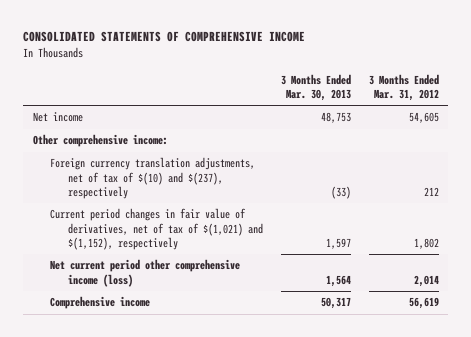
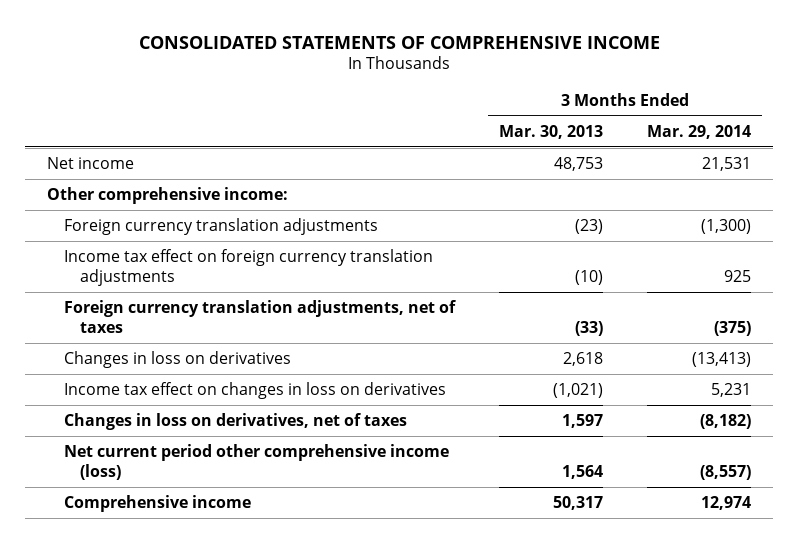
[368,73,439,101] 3 Months Ended Mar. 31, 2012 -> none
none -> [647,124,752,139] Mar. 29, 2014
none -> [63,217,378,235] Foreign currency translation adjustments
none -> [63,248,433,286] Income tax effect on foreign currency translation adjustments
[50,157,256,199] Foreign currency translation adjustments, net of tax of $(10) and $(237), respectively -> [63,299,456,333] Foreign currency translation adjustments, net of taxes
none -> [63,350,291,368] Changes in loss on derivatives
none -> [63,381,446,399] Income tax effect on changes in loss on derivatives
[50,208,263,250] Current period changes in fair value of derivatives, net of tax of $(1,021) and $(1,152), respectively -> [63,412,407,430] Changes in loss on derivatives, net of taxes

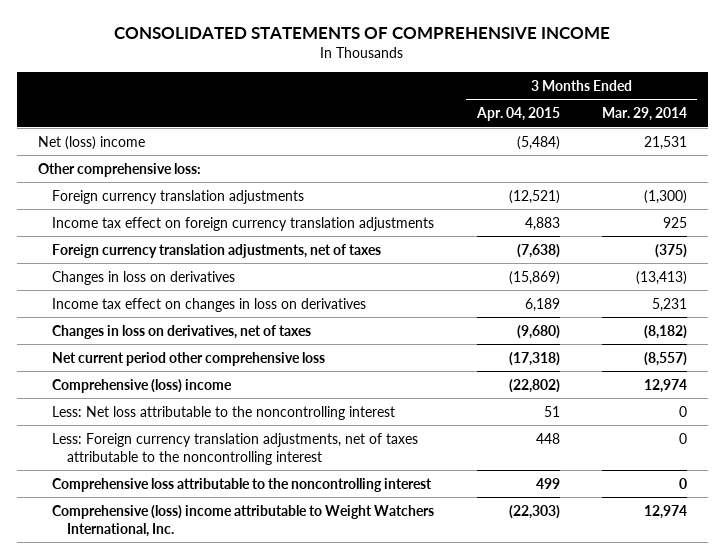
[498,124,603,139] Mar. 30, 2013 -> none
none -> [475,107,560,122] Apr. 04, 2015
[47,156,135,169] Net income -> [38,135,146,150] Net (loss) income
[47,186,289,204] Other comprehensive income: -> [38,162,202,177] Other comprehensive loss:
[63,443,449,480] Net current period other comprehensive income (loss) -> [52,351,326,366] Net current period other comprehensive loss
[63,494,251,512] Comprehensive income -> [52,378,233,393] Comprehensive (loss) income
none -> [52,405,396,420] Less: Net loss attributable to the noncontrolling interest
none -> [52,432,419,465] Less: Foreign currency translation adjustments, net of taxes attributable to the noncontrolling interest
none -> [52,477,433,492] Comprehensive loss attributable to the noncontrolling interest
none -> [52,504,435,537] Comprehensive (loss) income attributable to Weight Watchers International, Inc.

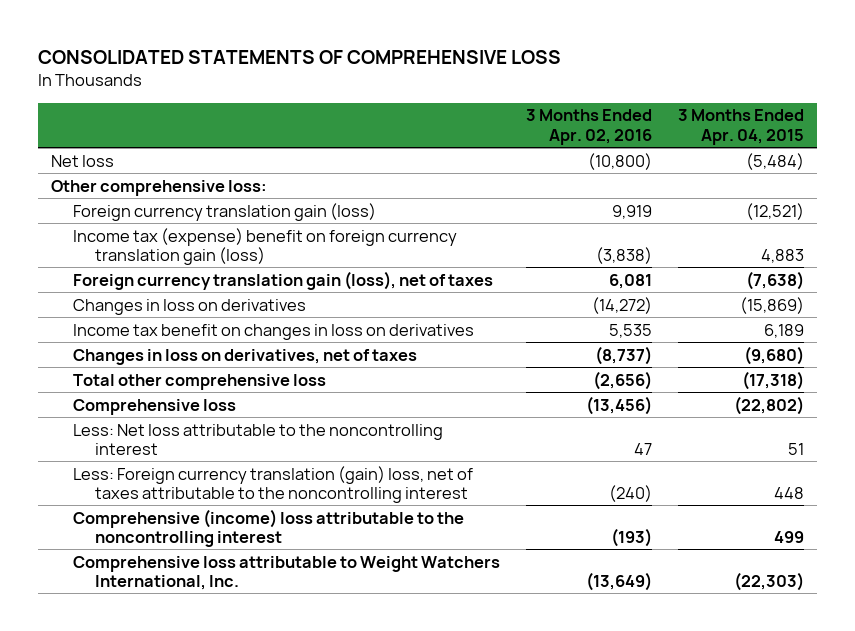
[114,27,611,40] CONSOLIDATED STATEMENTS OF COMPREHENSIVE INCOME -> [37,49,561,64] CONSOLIDATED STATEMENTS OF COMPREHENSIVE LOSS
[601,107,687,122] Mar. 29, 2014 -> none
none -> [525,109,652,145] 3 Months Ended Apr. 02, 2016
[38,135,146,150] Net (loss) income -> [50,154,114,167] Net loss
[52,189,305,204] Foreign currency translation adjustments -> [72,202,376,221] Foreign currency translation gain (loss)
[52,216,435,231] Income tax effect on foreign currency translation adjustments -> [72,227,457,266] Income tax (expense) benefit on foreign currency translation gain (loss)
[52,243,382,258] Foreign currency translation adjustments, net of taxes -> [72,270,493,290] Foreign currency translation gain (loss), net of taxes
[52,297,367,312] Income tax effect on changes in loss on derivatives -> [72,323,474,340] Income tax benefit on changes in loss on derivatives
[52,351,326,366] Net current period other comprehensive loss -> [72,373,326,390] Total other comprehensive loss
[52,378,233,393] Comprehensive (loss) income -> [72,398,236,415] Comprehensive loss
[52,432,419,465] Less: Foreign currency translation adjustments, net of taxes attributable to the noncontrolling interest -> [72,465,473,504] Less: Foreign currency translation (gain) loss, net of taxes attributable to the noncontrolling interest
[52,477,433,492] Comprehensive loss attributable to the noncontrolling interest -> [72,508,464,548] Comprehensive (income) loss attributable to the noncontrolling interest
[52,504,435,537] Comprehensive (loss) income attributable to Weight Watchers International, Inc. -> [72,555,500,591] Comprehensive loss attributable to Weight Watchers International, Inc.

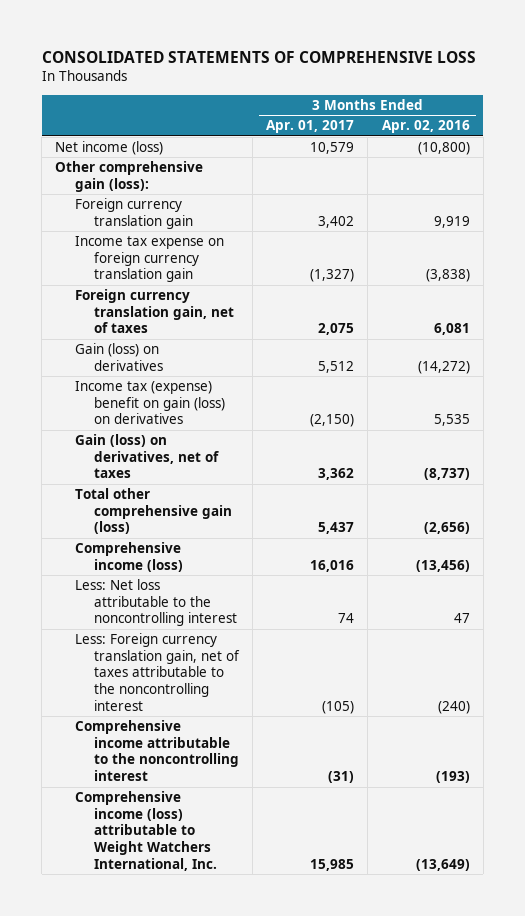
[677,109,804,145] 3 Months Ended Apr. 04, 2015 -> none
none -> [266,120,355,134] Apr. 01, 2017
[50,154,114,167] Net loss -> [55,141,164,156] Net income (loss)
[50,179,267,196] Other comprehensive loss: -> [55,161,204,192] Other comprehensive gain (loss):
[72,202,376,221] Foreign currency translation gain (loss) -> [74,198,193,229] Foreign currency translation gain
[72,227,457,266] Income tax (expense) benefit on foreign currency translation gain (loss) -> [74,236,224,283] Income tax expense on foreign currency translation gain
[72,270,493,290] Foreign currency translation gain (loss), net of taxes -> [74,289,234,334] Foreign currency translation gain, net of taxes
[72,298,306,315] Changes in loss on derivatives -> [74,343,163,371] Gain (loss) on derivatives
[72,323,474,340] Income tax benefit on changes in loss on derivatives -> [74,381,225,425] Income tax (expense) benefit on gain (loss) on derivatives
[72,348,417,365] Changes in loss on derivatives, net of taxes -> [74,434,219,479] Gain (loss) on derivatives, net of taxes
[72,373,326,390] Total other comprehensive loss -> [74,488,232,535] Total other comprehensive gain (loss)
[72,398,236,415] Comprehensive loss -> [74,542,183,572] Comprehensive income (loss)
[72,465,473,504] Less: Foreign currency translation (gain) loss, net of taxes attributable to the noncontrolling interest -> [74,633,240,711] Less: Foreign currency translation gain, net of taxes attributable to the noncontrolling interest
[72,508,464,548] Comprehensive (income) loss attributable to the noncontrolling interest -> [74,720,239,782] Comprehensive income attributable to the noncontrolling interest
[72,555,500,591] Comprehensive loss attributable to Weight Watchers International, Inc. -> [74,791,217,871] Comprehensive income (loss) attributable to Weight Watchers International, Inc.

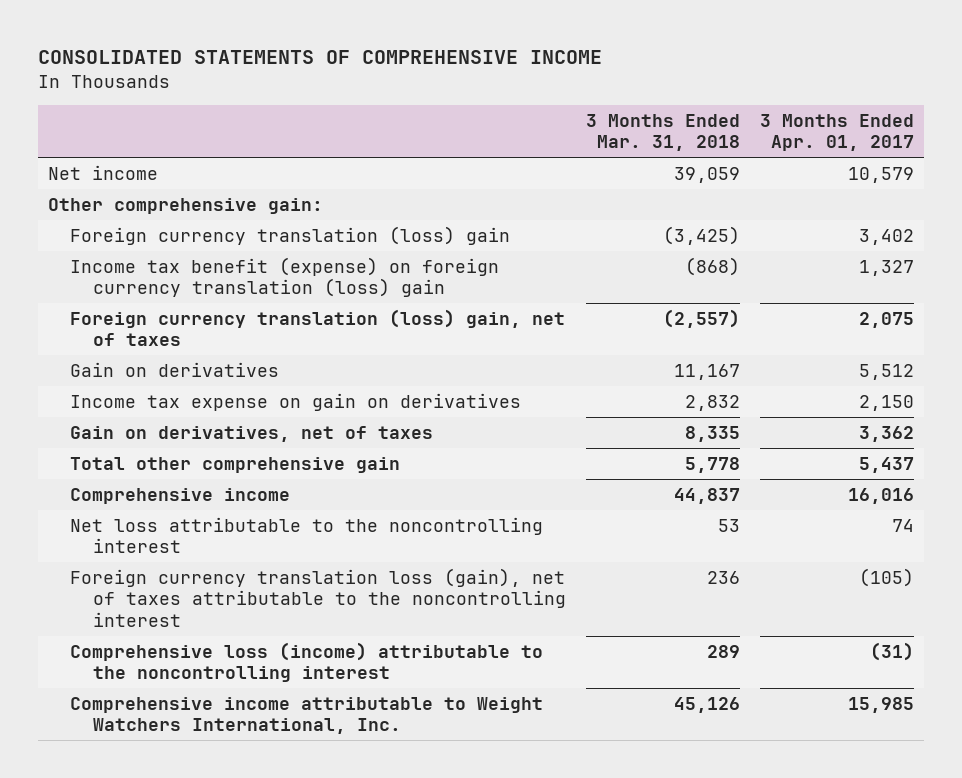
[41,50,476,63] CONSOLIDATED STATEMENTS OF COMPREHENSIVE LOSS -> [37,50,602,65] CONSOLIDATED STATEMENTS OF COMPREHENSIVE INCOME
[381,120,470,134] Apr. 02, 2016 -> none
none -> [586,113,741,152] 3 Months Ended Mar. 31, 2018
[55,141,164,156] Net income (loss) -> [47,164,158,180] Net income
[55,161,204,192] Other comprehensive gain (loss): -> [47,197,323,214] Other comprehensive gain:
[74,198,193,229] Foreign currency translation gain -> [70,225,511,245] Foreign currency translation (loss) gain
[74,236,224,283] Income tax expense on foreign currency translation gain -> [70,256,500,298] Income tax benefit (expense) on foreign currency translation (loss) gain
[310,269,355,283] (1,327) -> [858,259,914,276] 1,327
[74,289,234,334] Foreign currency translation gain, net of taxes -> [70,308,566,347] Foreign currency translation (loss) gain, net of taxes
[74,343,163,371] Gain (loss) on derivatives -> [70,361,280,377] Gain on derivatives
[74,381,225,425] Income tax (expense) benefit on gain (loss) on derivatives -> [70,392,522,411] Income tax expense on gain on derivatives
[310,414,355,428] (2,150) -> [858,394,914,411] 2,150
[74,434,219,479] Gain (loss) on derivatives, net of taxes -> [70,425,434,442] Gain on derivatives, net of taxes
[74,488,232,535] Total other comprehensive gain (loss) -> [70,456,401,473] Total other comprehensive gain
[74,542,183,572] Comprehensive income (loss) -> [70,487,291,504] Comprehensive income
[74,579,237,627] Less: Net loss attributable to the noncontrolling interest -> [70,516,544,554] Net loss attributable to the noncontrolling interest
[74,633,240,711] Less: Foreign currency translation gain, net of taxes attributable to the noncontrolling interest -> [70,567,567,627] Foreign currency translation loss (gain), net of taxes attributable to the noncontrolling interest
[74,720,239,782] Comprehensive income attributable to the noncontrolling interest -> [70,641,544,683] Comprehensive loss (income) attributable to the noncontrolling interest
[74,791,217,871] Comprehensive income (loss) attributable to Weight Watchers International, Inc. -> [70,696,544,735] Comprehensive income attributable to Weight Watchers International, Inc.

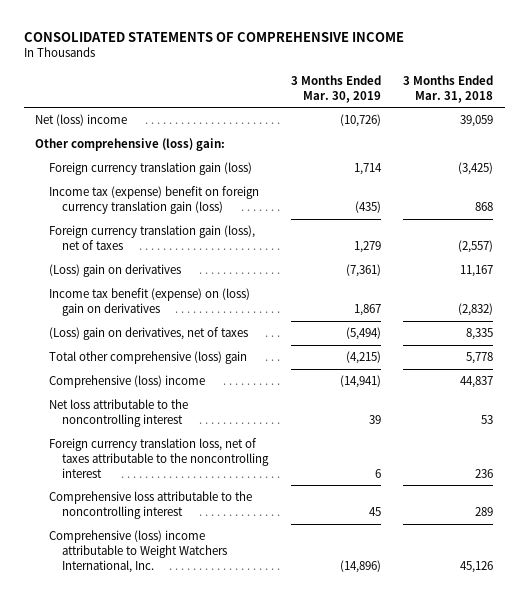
[759,113,914,152] 3 Months Ended Apr. 01, 2017 -> none
none -> [290,74,381,103] 3 Months Ended Mar. 30, 2019
[47,164,158,180] Net income -> [35,114,128,127] Net (loss) income
[47,197,323,214] Other comprehensive gain: -> [35,138,226,152] Other comprehensive (loss) gain:
[70,225,511,245] Foreign currency translation (loss) gain -> [48,162,252,176] Foreign currency translation gain (loss)
[70,256,500,298] Income tax benefit (expense) on foreign currency translation (loss) gain -> [48,186,259,214] Income tax (expense) benefit on foreign currency translation gain (loss)
[685,256,741,276] (868) -> [475,201,494,211] 868
[70,308,566,347] Foreign currency translation (loss) gain, net of taxes -> [48,225,255,250] Foreign currency translation gain (loss), net of taxes
[70,361,280,377] Gain on derivatives -> [48,264,181,278] (Loss) gain on derivatives
[70,392,522,411] Income tax expense on gain on derivatives -> [48,288,250,316] Income tax benefit (expense) on (loss) gain on derivatives
[685,394,741,411] 2,832 -> [458,302,494,316] (2,832)
[70,425,434,442] Gain on derivatives, net of taxes -> [48,327,248,341] (Loss) gain on derivatives, net of taxes
[70,456,401,473] Total other comprehensive gain -> [48,351,247,365] Total other comprehensive (loss) gain
[70,487,291,504] Comprehensive income -> [48,375,205,389] Comprehensive (loss) income
[70,567,567,627] Foreign currency translation loss (gain), net of taxes attributable to the noncontrolling interest -> [48,438,270,478] Foreign currency translation loss, net of taxes attributable to the noncontrolling interest
[70,641,544,683] Comprehensive loss (income) attributable to the noncontrolling interest -> [48,491,252,519] Comprehensive loss attributable to the noncontrolling interest
[70,696,544,735] Comprehensive income attributable to Weight Watchers International, Inc. -> [48,530,228,573] Comprehensive (loss) income attributable to Weight Watchers International, Inc.

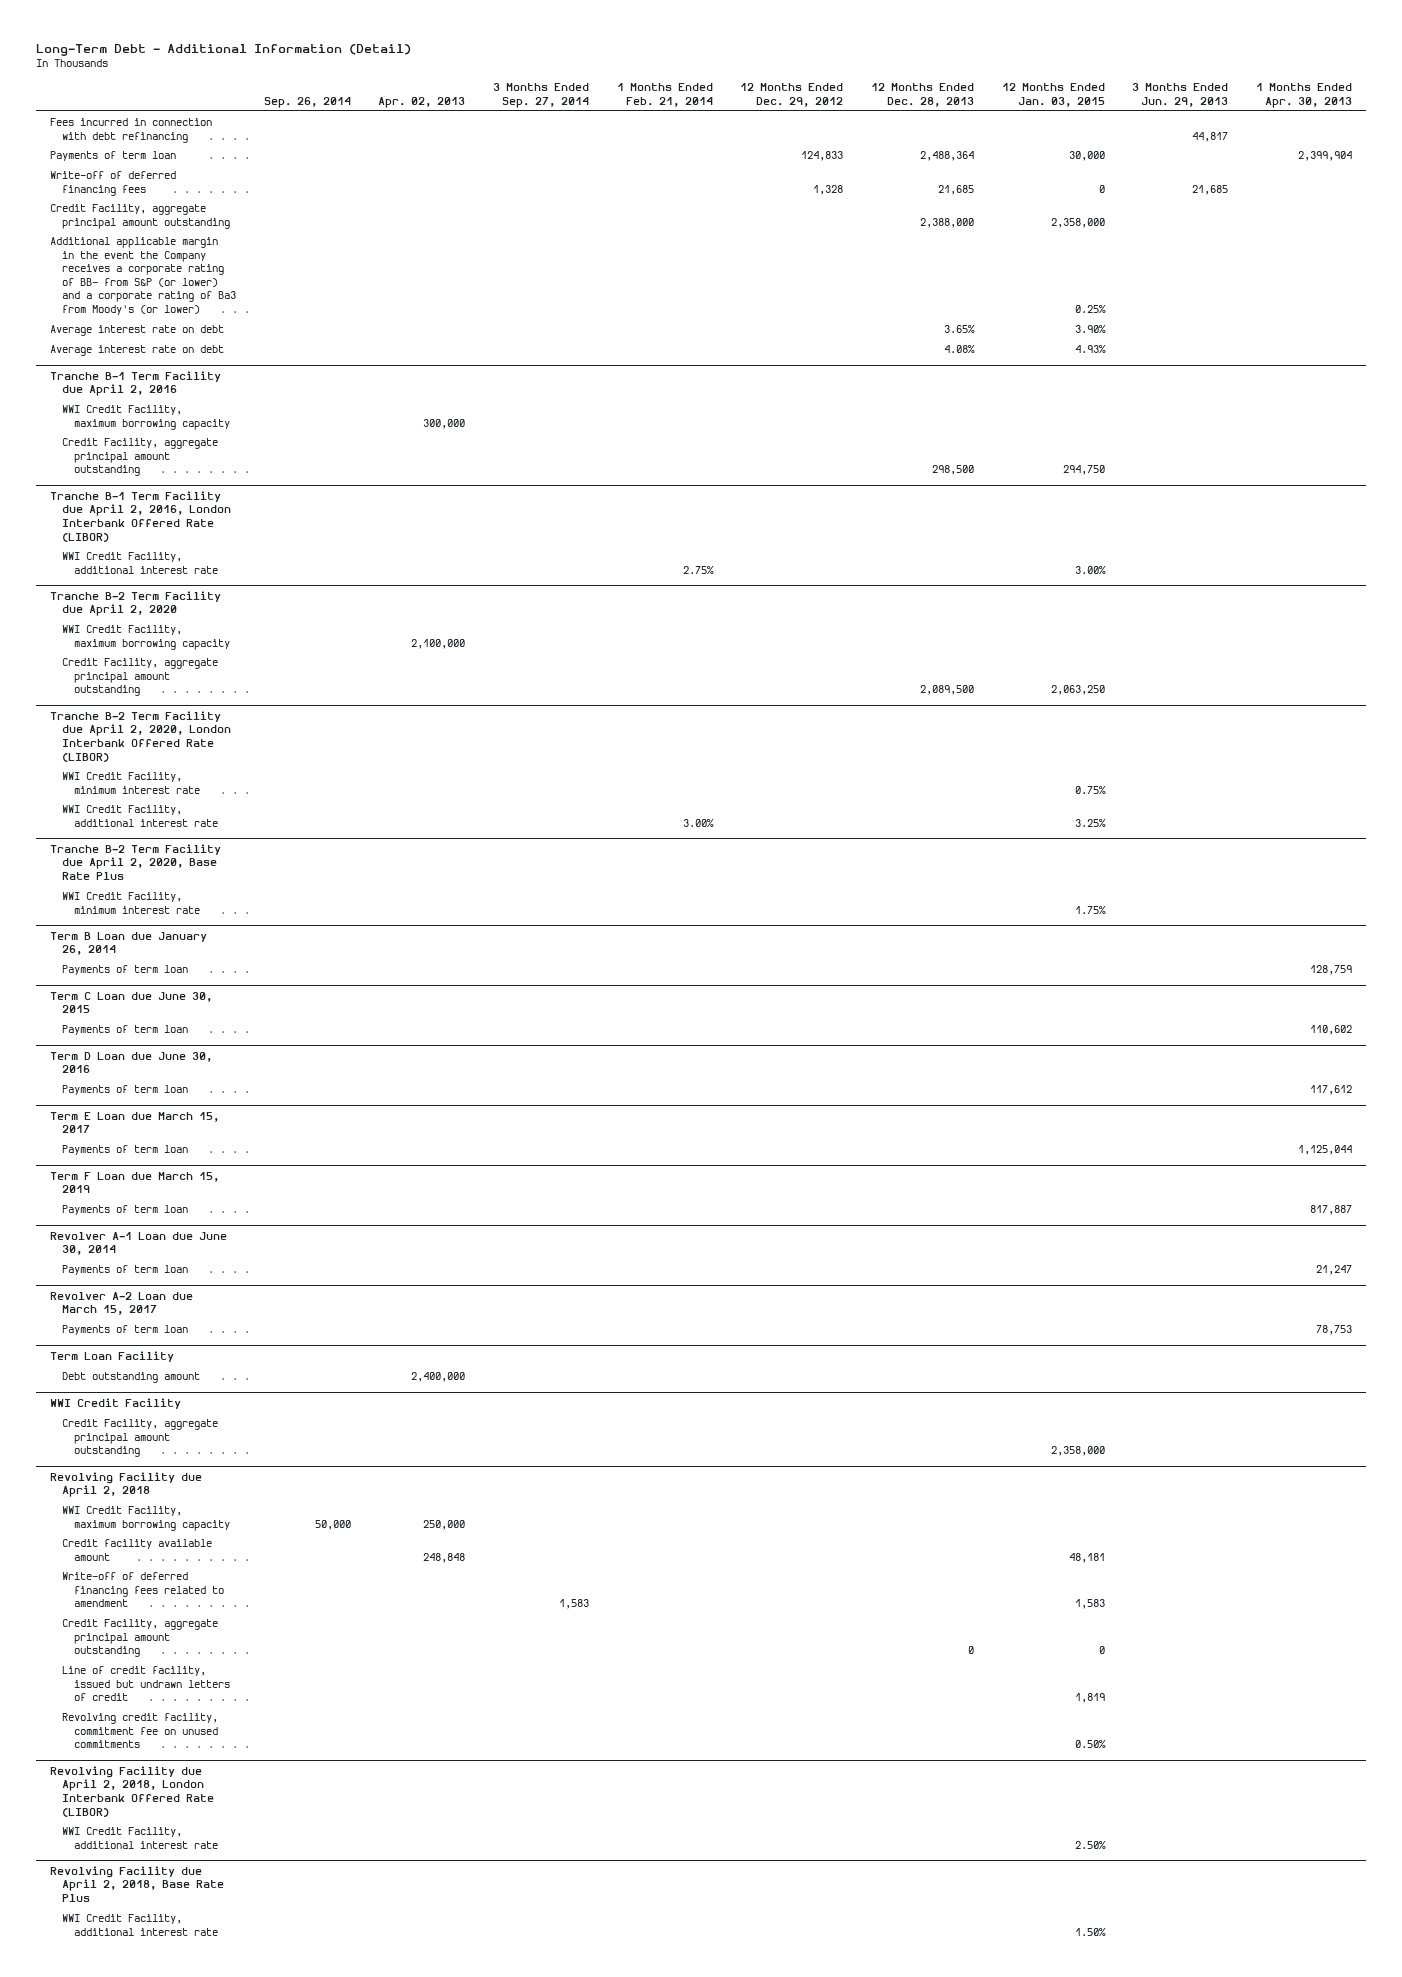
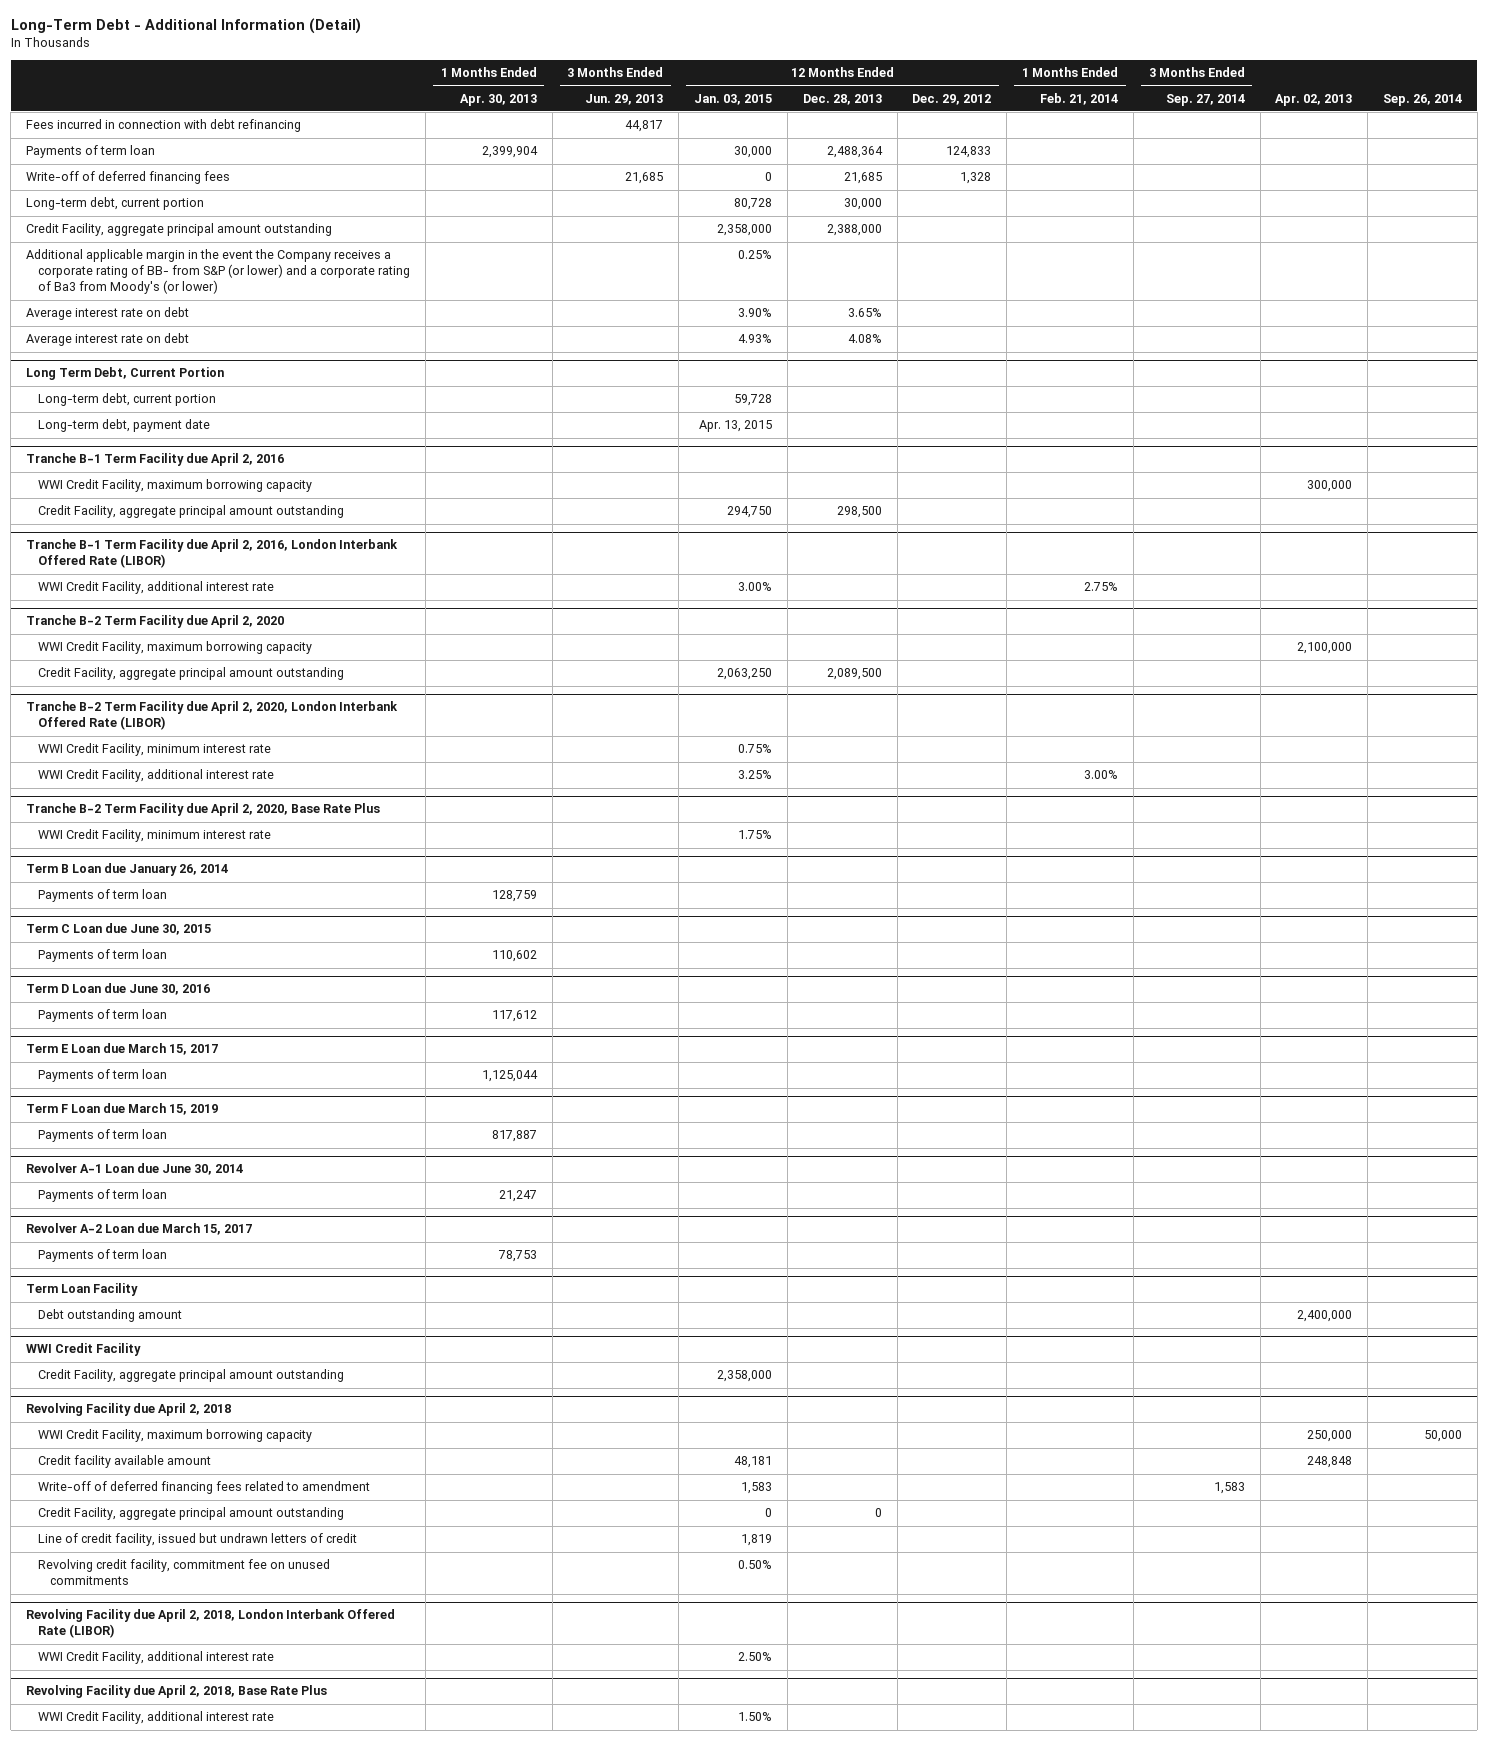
none -> [26,197,205,211] Long-term debt, current portion
none -> [26,367,225,381] Long Term Debt, Current Portion
none -> [38,393,217,407] Long-term debt, current portion
none -> [38,419,211,433] Long-term debt, payment date

